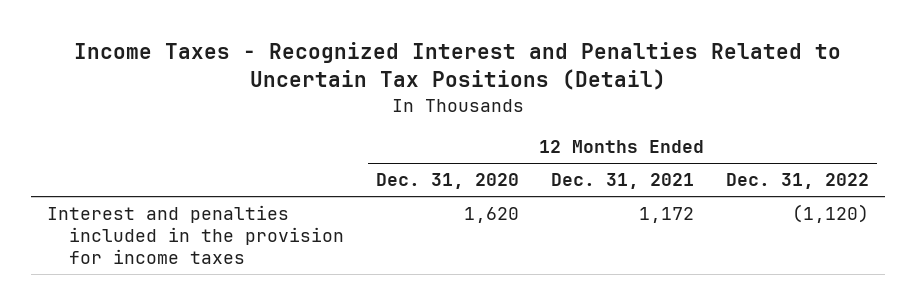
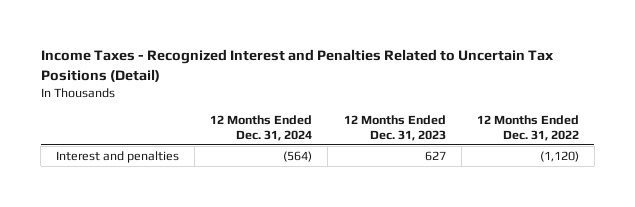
[375,173,519,190] Dec. 31, 2020 -> none
[550,173,694,190] Dec. 31, 2021 -> none
none -> [210,114,313,142] 12 Months Ended Dec. 31, 2024
none -> [343,114,446,142] 12 Months Ended Dec. 31, 2023
[47,205,344,265] Interest and penalties included in the provision for income taxes -> [56,150,180,163] Interest and penalties

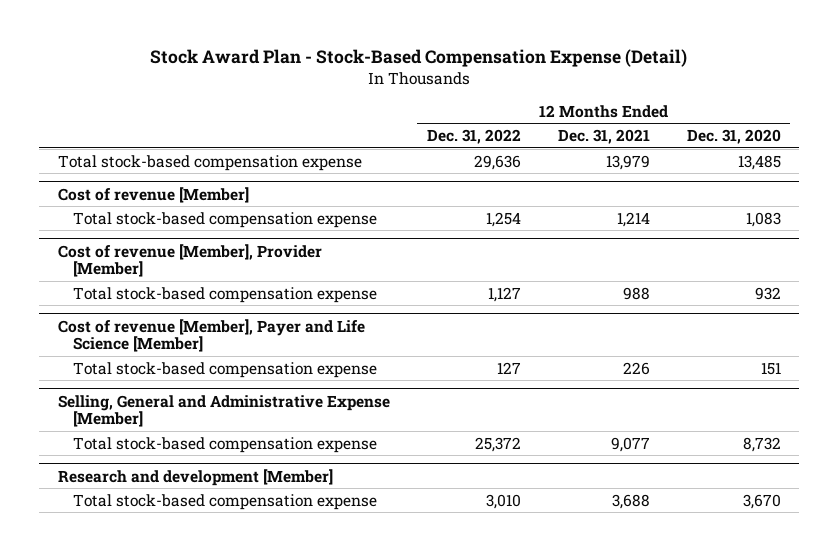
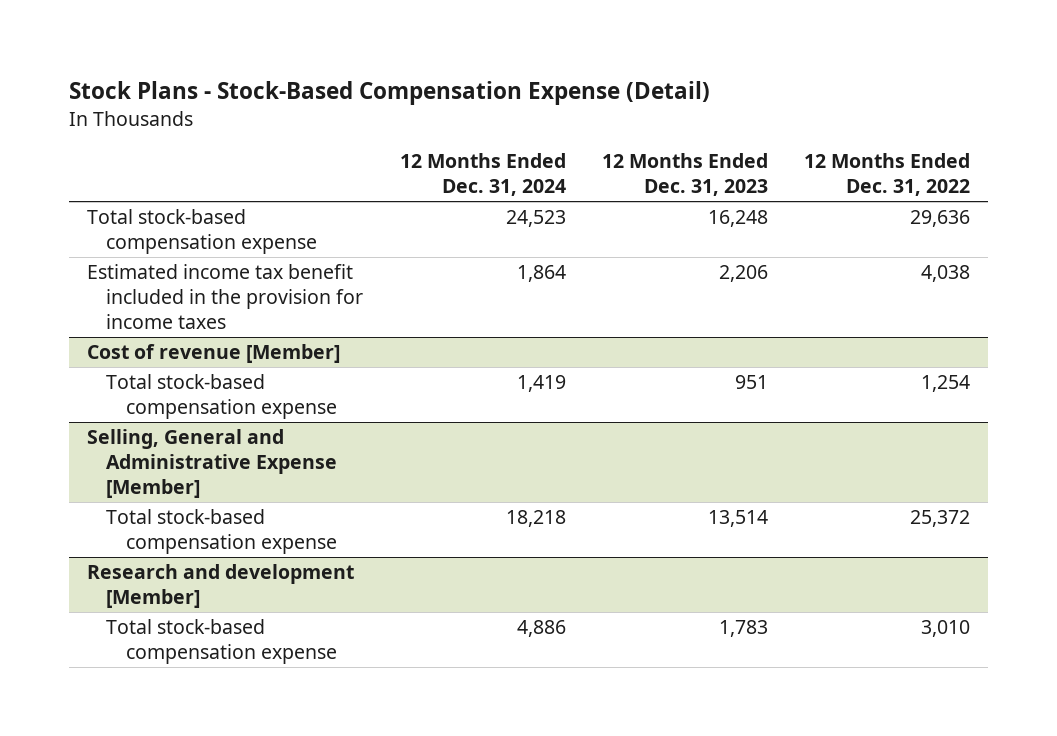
[150,48,688,67] Stock Award Plan - Stock-Based Compensation Expense (Detail) -> [68,81,710,106] Stock Plans - Stock-Based Compensation Expense (Detail)
[557,129,650,145] Dec. 31, 2021 -> none
[686,129,781,145] Dec. 31, 2020 -> none
none -> [399,153,566,197] 12 Months Ended Dec. 31, 2024
none -> [601,153,768,197] 12 Months Ended Dec. 31, 2023
none -> [86,264,364,330] Estimated income tax benefit included in the provision for income taxes
[57,243,322,278] Cost of revenue [Member], Provider [Member] -> none
[72,286,377,303] Total stock-based compensation expense -> none
[57,318,365,353] Cost of revenue [Member], Payer and Life Science [Member] -> none
[72,361,377,378] Total stock-based compensation expense -> none

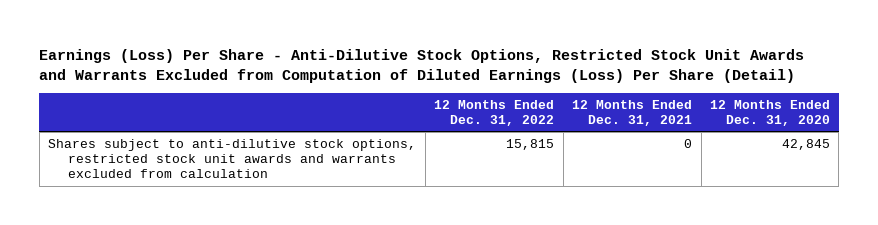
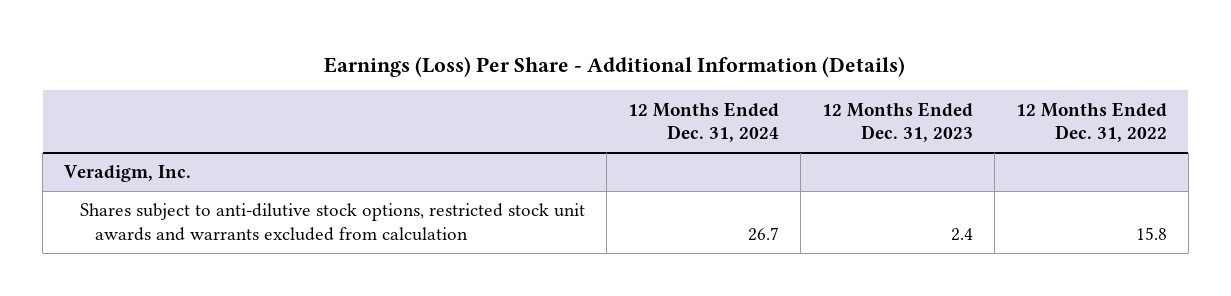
[39,48,805,84] Earnings (Loss) Per Share - Anti-Dilutive Stock Options, Restricted Stock Unit Awards and Warrants Excluded from Computation of Diluted Earnings (Loss) Per Share (Detail) -> [324,55,906,77] Earnings (Loss) Per Share - Additional Information (Details)
[572,99,693,127] 12 Months Ended Dec. 31, 2021 -> none
[709,99,830,127] 12 Months Ended Dec. 31, 2020 -> none
none -> [627,101,779,143] 12 Months Ended Dec. 31, 2024
none -> [821,101,973,143] 12 Months Ended Dec. 31, 2023
none -> [64,165,192,183] Veradigm, Inc.
[506,138,555,150] 15,815 -> [1135,226,1167,240] 15.8

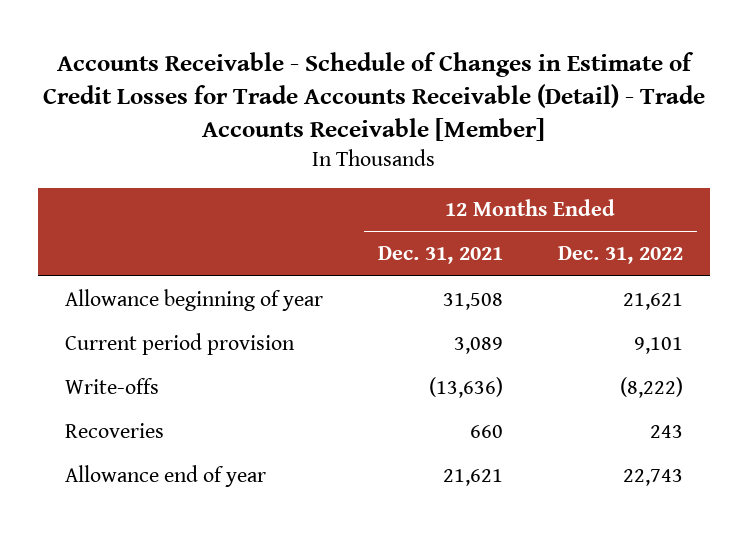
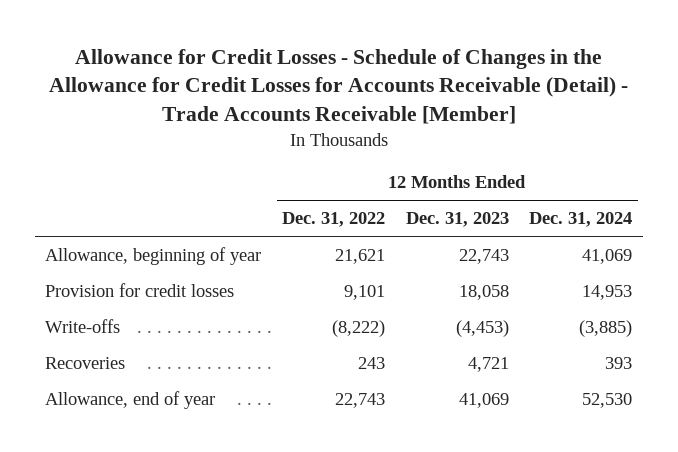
[42,51,705,142] Accounts Receivable - Schedule of Changes in Estimate of Credit Losses for Trade Accounts Receivable (Detail) - Trade Accounts Receivable [Member] -> [48,48,628,125] Allowance for Credit Losses - Schedule of Changes in the Allowance for Credit Losses for Accounts Receivable (Detail) - Trade Accounts Receivable [Member]
[377,246,503,265] Dec. 31, 2021 -> none
none -> [405,212,509,228] Dec. 31, 2023
none -> [529,212,633,228] Dec. 31, 2024
[65,288,324,311] Allowance beginning of year -> [45,246,262,265] Allowance, beginning of year
[65,332,296,355] Current period provision -> [45,282,235,297] Provision for credit losses
[65,464,267,487] Allowance end of year -> [45,390,216,409] Allowance, end of year

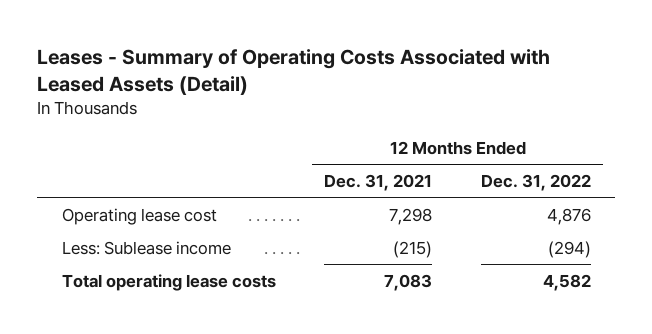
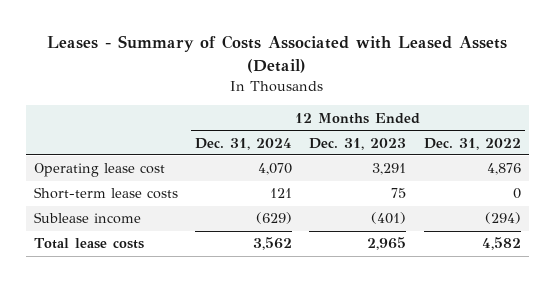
[37,49,551,95] Leases - Summary of Operating Costs Associated with Leased Assets (Detail) -> [47,35,508,74] Leases - Summary of Costs Associated with Leased Assets (Detail)
[324,173,433,191] Dec. 31, 2021 -> none
none -> [195,137,293,150] Dec. 31, 2024
none -> [309,137,407,150] Dec. 31, 2023
none -> [34,187,179,200] Short-term lease costs
[61,240,231,255] Less: Sublease income -> [34,212,142,225] Sublease income
[61,273,276,291] Total operating lease costs -> [34,238,145,250] Total lease costs

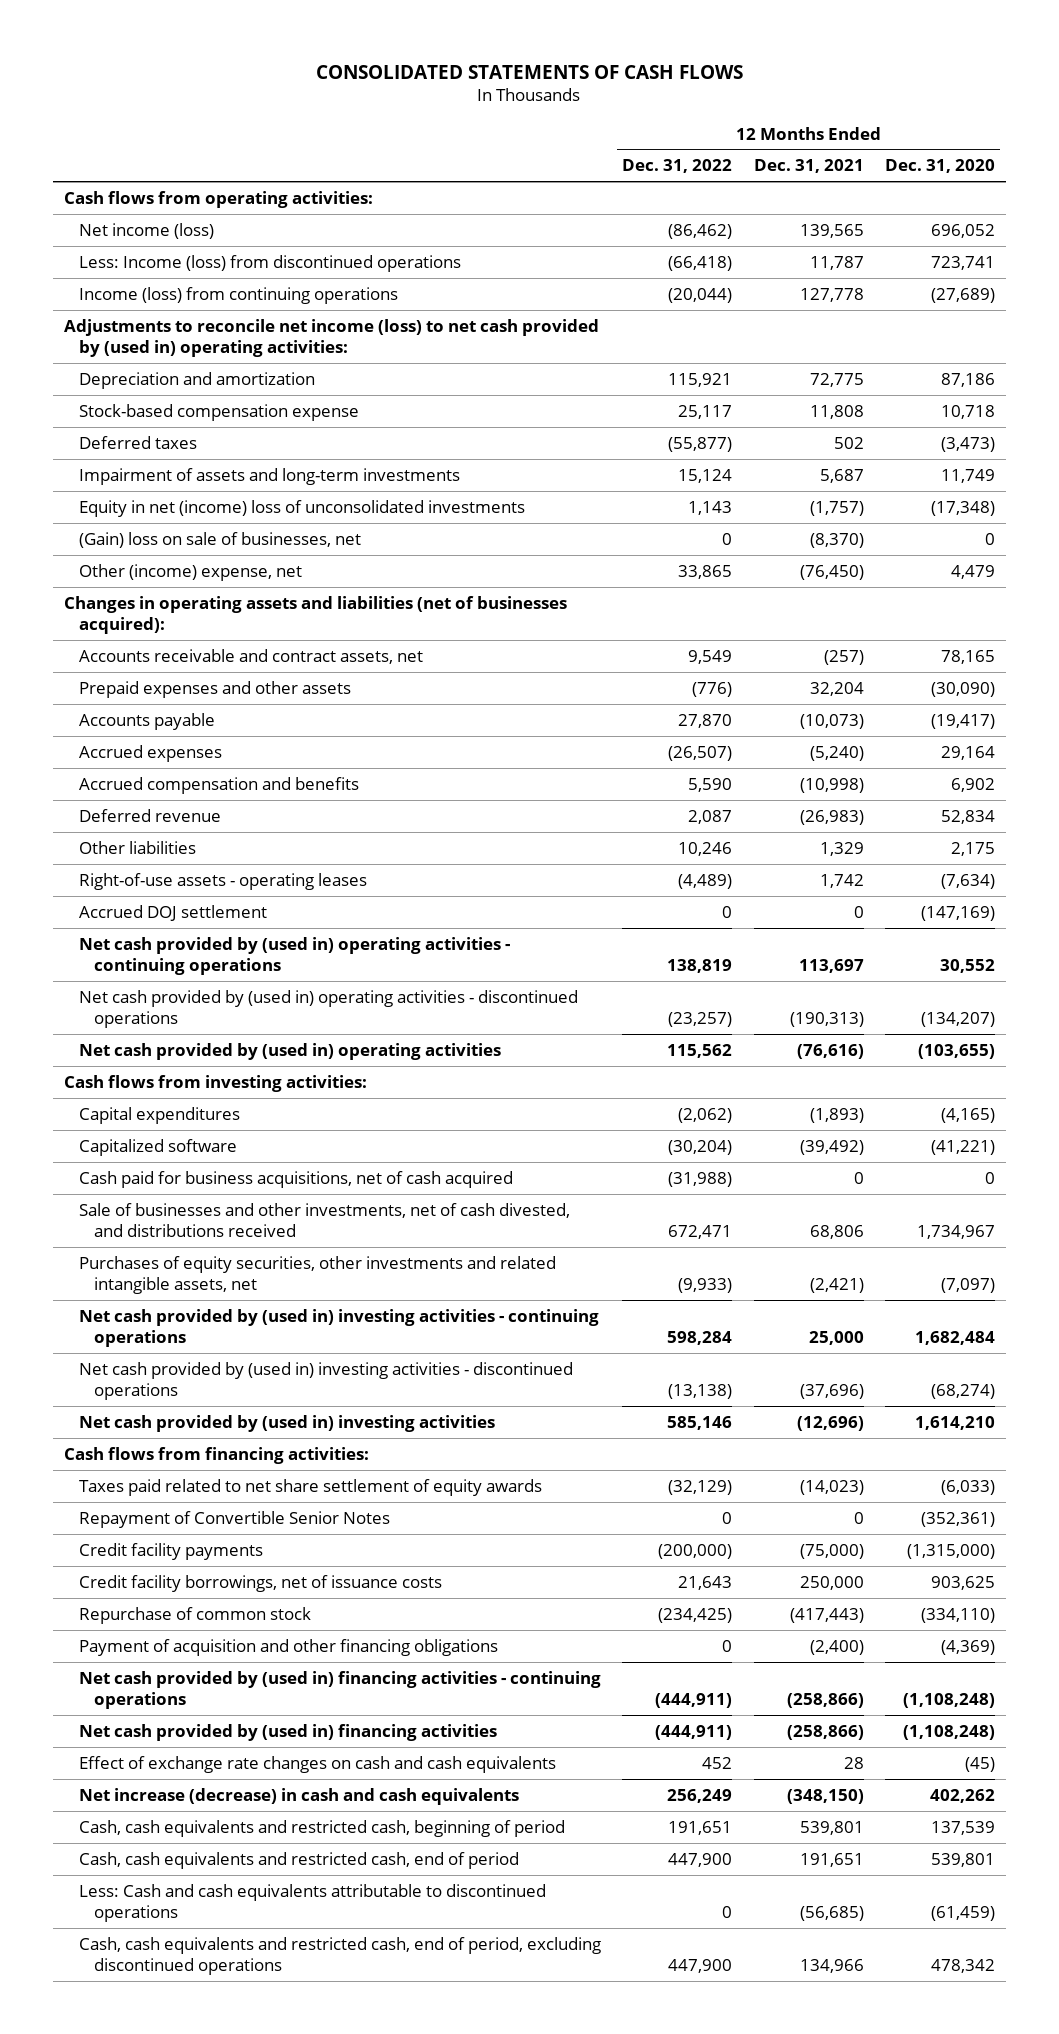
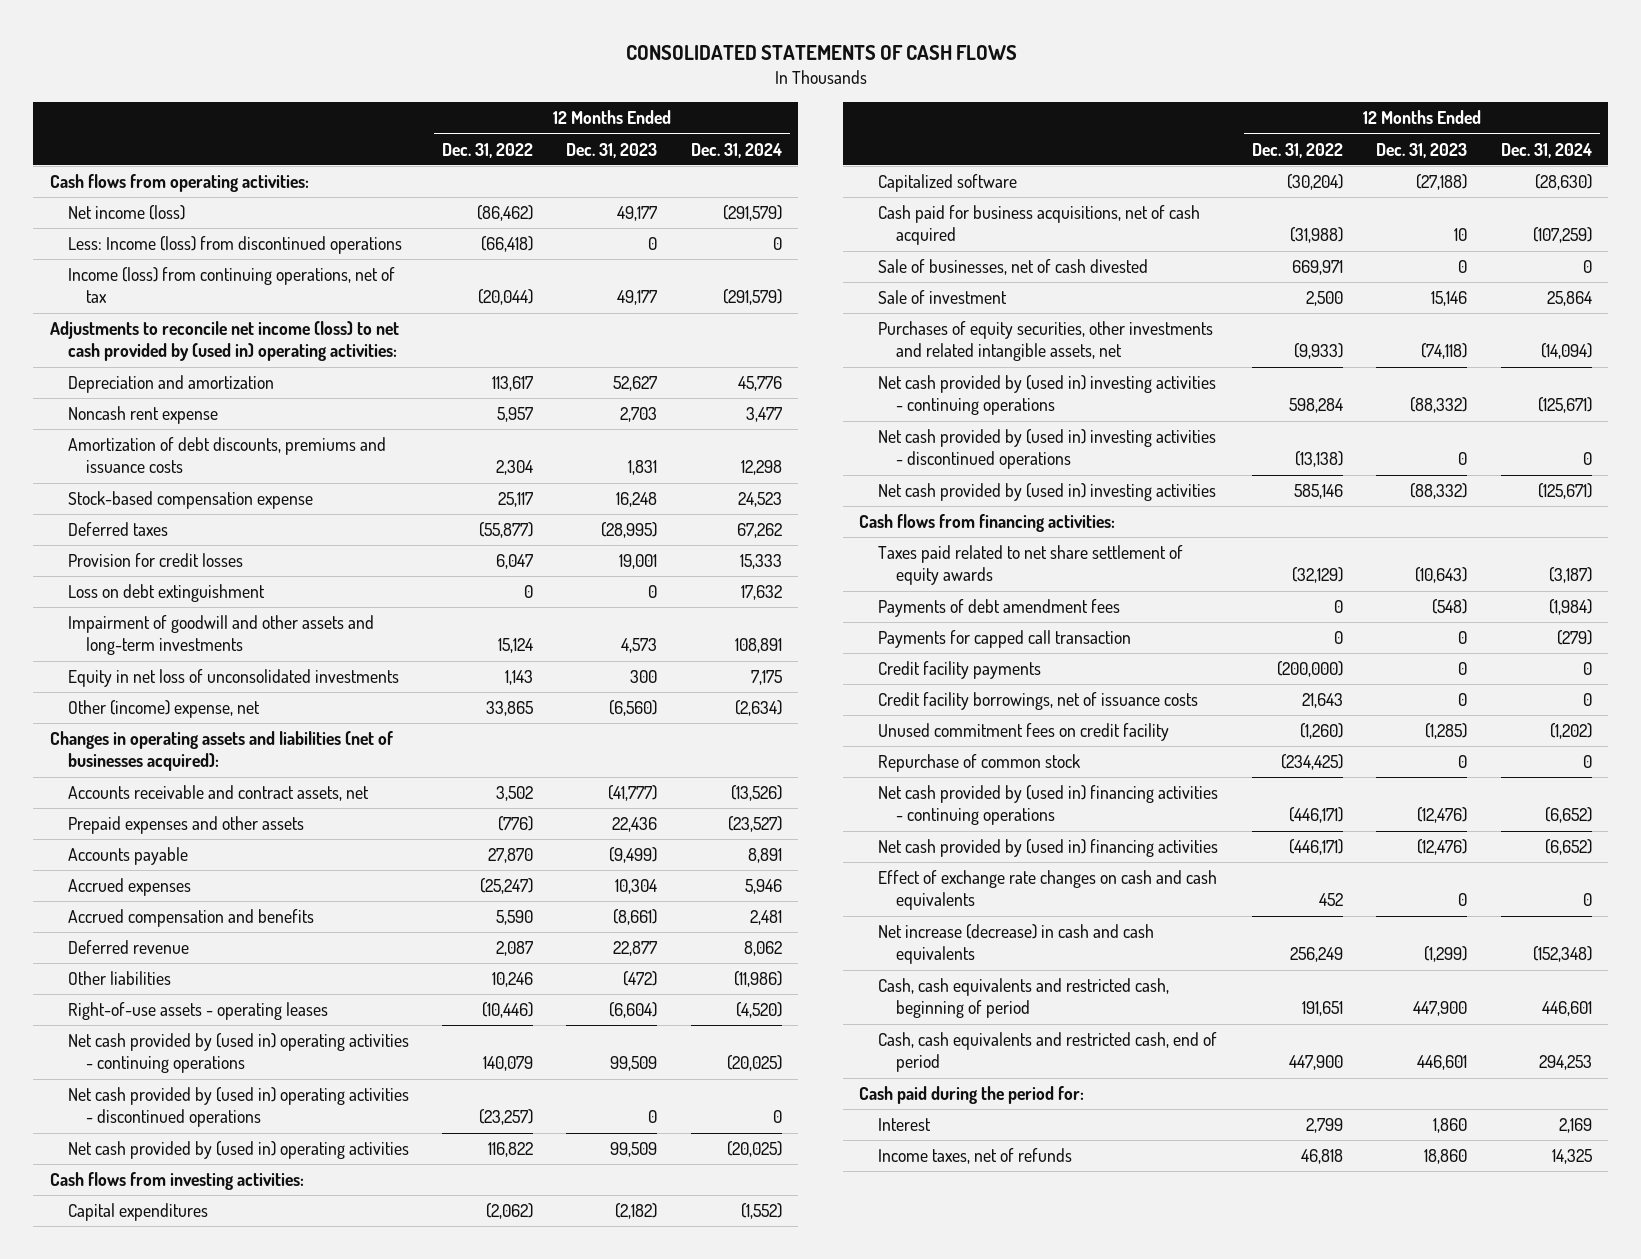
[753,159,864,174] Dec. 31, 2021 -> none
[884,159,995,174] Dec. 31, 2020 -> none
none -> [566,142,658,158] Dec. 31, 2023
none -> [690,142,782,158] Dec. 31, 2024
[79,286,399,304] Income (loss) from continuing operations -> [67,267,395,304] Income (loss) from continuing operations, net of tax
[668,372,733,387] 115,921 -> [492,376,534,392] 113,617
none -> [67,406,218,425] Noncash rent expense
none -> [67,437,386,474] Amortization of debt discounts, premiums and issuance costs
[79,531,362,548] (Gain) loss on sale of businesses, net -> none
none -> [67,553,243,568] Provision for credit losses
none -> [67,584,265,603] Loss on debt extinguishment
[79,467,461,485] Impairment of assets and long-term investments -> [67,615,374,656] Impairment of goodwill and other assets and long-term investments
[79,499,526,517] Equity in net (income) loss of unconsolidated investments -> [67,669,399,688] Equity in net loss of unconsolidated investments
[688,649,733,664] 9,549 -> [496,786,534,802] 3,502
[668,745,733,761] (26,507) -> [480,878,534,895] (25,247)
[79,904,268,921] Accrued DOJ settlement -> none
[678,873,733,889] (4,489) -> [482,1002,534,1019] (10,446)
[667,958,733,973] 138,819 -> [483,1056,534,1072] 140,079
[667,1043,733,1058] 115,562 -> [488,1142,534,1158] 116,822
[79,1202,571,1237] Sale of businesses and other investments, net of cash divested, and distributions received -> [877,259,1148,276] Sale of businesses, net of cash divested
[668,1224,733,1239] 672,471 -> [1291,260,1343,276] 669,971
none -> [877,290,1007,305] Sale of investment
[79,1510,391,1528] Repayment of Convertible Senior Notes -> none
none -> [877,599,1120,618] Payments of debt amendment fees
none -> [877,630,1131,649] Payments for capped call transaction
none -> [877,723,1169,742] Unused commitment fees on credit facility
[79,1638,499,1656] Payment of acquisition and other financing obligations -> none
[655,1692,733,1708] (444,911) -> [1288,807,1343,824] (446,171)
[655,1724,733,1740] (444,911) -> [1288,839,1343,856] (446,171)
[79,1883,547,1922] Less: Cash and cash equivalents attributable to discontinued operations -> none
[79,1936,602,1975] Cash, cash equivalents and restricted cash, end of period, excluding discontinued operations -> none
none -> [859,1086,1085,1105] Cash paid during the period for:
none -> [877,1118,931,1132] Interest
none -> [877,1148,1072,1165] Income taxes, net of refunds

